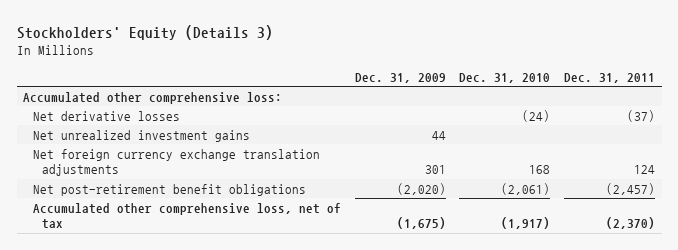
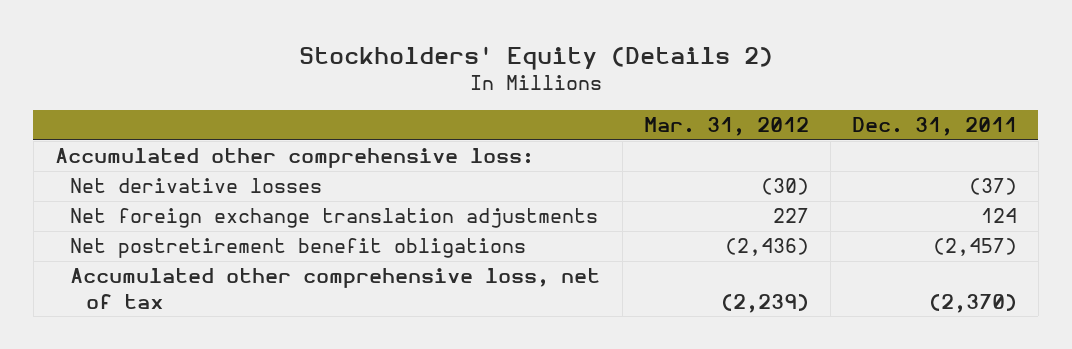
[16,24,273,40] Stockholders' Equity (Details 3) -> [298,45,773,70] Stockholders' Equity (Details 2)
[354,72,446,83] Dec. 31, 2009 -> none
[459,72,551,83] Dec. 31, 2010 -> none
none -> [643,116,809,136] Mar. 31, 2012
[32,129,250,142] Net unrealized investment gains -> none
[32,148,320,177] Net foreign currency exchange translation adjustments -> [70,208,599,229] Net foreign exchange translation adjustments
[32,183,306,196] Net post-retirement benefit obligations -> [70,238,527,259] Net postretirement benefit obligations

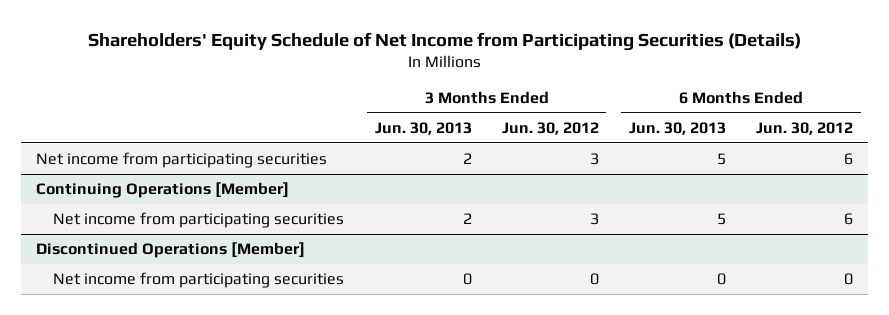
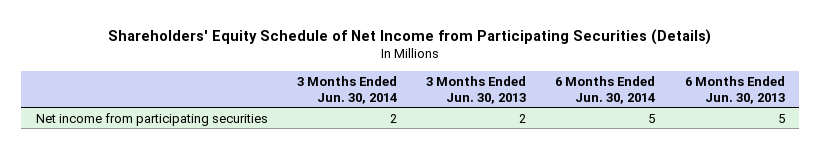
[501,121,599,135] Jun. 30, 2012 -> none
[756,121,854,135] Jun. 30, 2012 -> none
none -> [296,75,397,104] 3 Months Ended Jun. 30, 2014
none -> [555,75,656,104] 6 Months Ended Jun. 30, 2014
[35,182,289,199] Continuing Operations [Member] -> none
[53,212,345,229] Net income from participating securities -> none
[35,242,305,259] Discontinued Operations [Member] -> none
[53,272,345,289] Net income from participating securities -> none

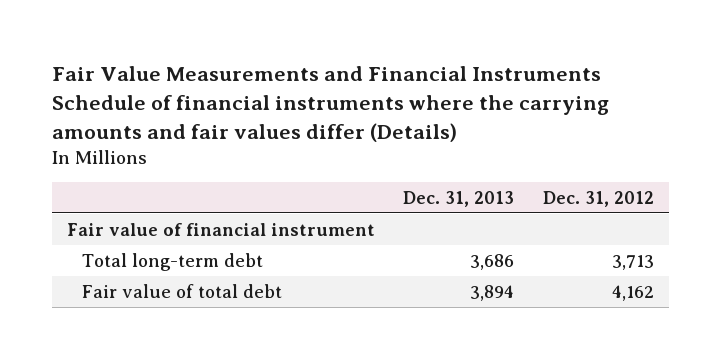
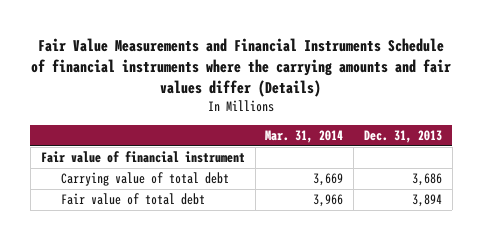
[543,190,655,207] Dec. 31, 2012 -> none
none -> [265,129,344,143] Mar. 31, 2014
[81,252,263,271] Total long-term debt -> [60,172,229,187] Carrying value of total debt

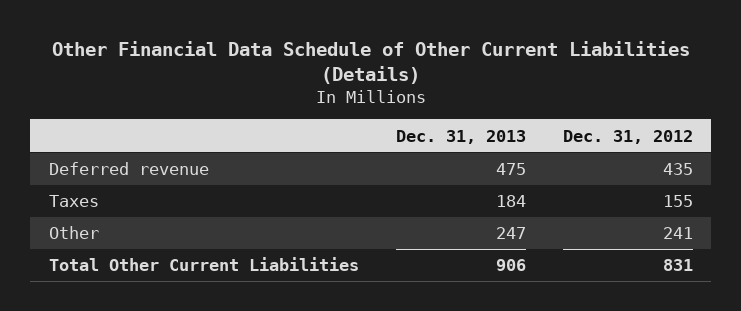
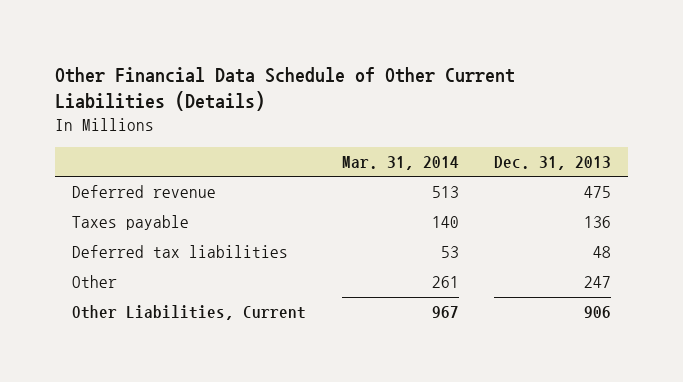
[562,129,693,144] Dec. 31, 2012 -> none
none -> [341,156,459,171] Mar. 31, 2014
[48,195,99,208] Taxes -> [72,215,190,231] Taxes payable
[495,195,526,208] 184 -> [583,216,611,229] 136
none -> [72,245,289,259] Deferred tax liabilities
[48,257,359,272] Total Other Current Liabilities -> [72,305,307,321] Other Liabilities, Current

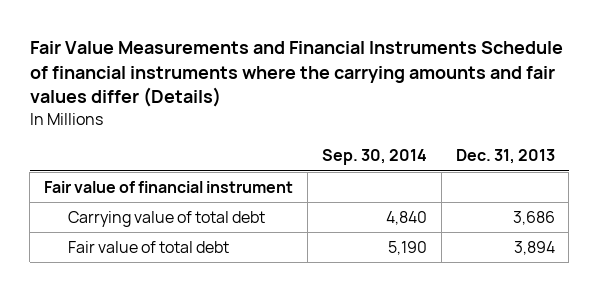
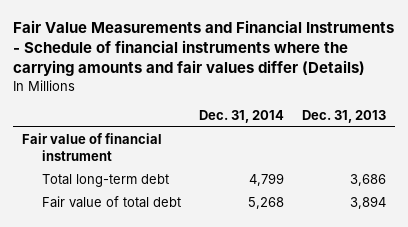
[29,41,563,108] Fair Value Measurements and Financial Instruments Schedule of financial instruments where the carrying amounts and fair values differ (Details) -> [12,20,394,77] Fair Value Measurements and Financial Instruments - Schedule of financial instruments where the carrying amounts and fair values differ (Details)
[321,149,427,166] Sep. 30, 2014 -> none
none -> [199,110,285,124] Dec. 31, 2014
[67,210,265,227] Carrying value of total debt -> [42,174,170,188] Total long-term debt

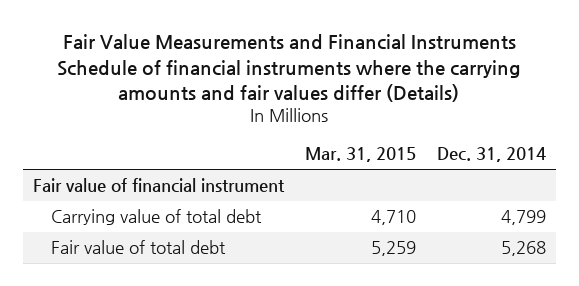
[12,20,394,77] Fair Value Measurements and Financial Instruments - Schedule of financial instruments where the carrying amounts and fair values differ (Details) -> [57,34,522,103] Fair Value Measurements and Financial Instruments Schedule of financial instruments where the carrying amounts and fair values differ (Details)
[302,110,387,124] Dec. 31, 2013 -> none
none -> [304,147,416,163] Mar. 31, 2015
[42,174,170,188] Total long-term debt -> [50,209,262,226] Carrying value of total debt

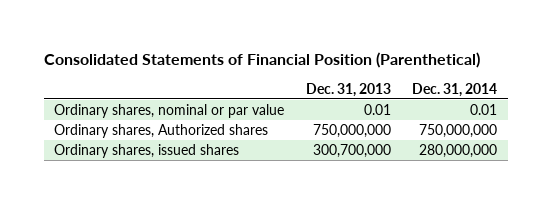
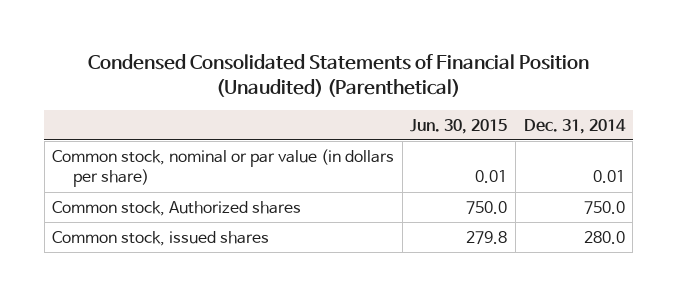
[43,51,480,68] Consolidated Statements of Financial Position (Parenthetical) -> [88,53,590,97] Condensed Consolidated Statements of Financial Position (Unaudited) (Parenthetical)
[305,82,391,97] Dec. 31, 2013 -> none
none -> [410,118,508,134] Jun. 30, 2015
[54,104,285,119] Ordinary shares, nominal or par value -> [52,148,395,188] Common stock, nominal or par value (in dollars per share)
[54,124,269,139] Ordinary shares, Authorized shares -> [52,200,302,216] Common stock, Authorized shares
[419,124,498,139] 750,000,000 -> [583,200,625,214] 750.0
[54,144,240,159] Ordinary shares, issued shares -> [52,230,270,246] Common stock, issued shares
[419,144,498,159] 280,000,000 -> [583,230,625,244] 280.0

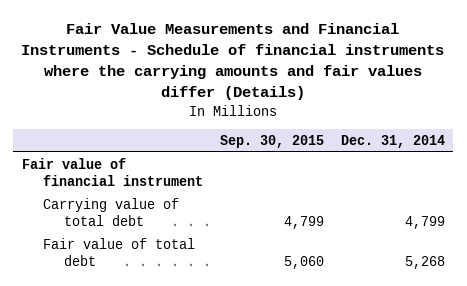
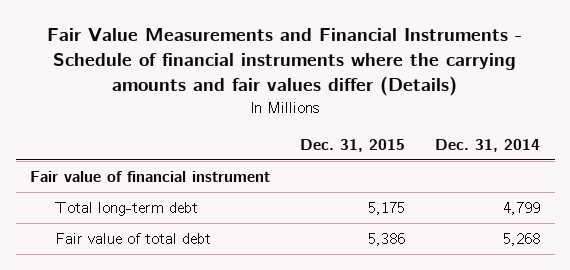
[219,135,324,149] Sep. 30, 2015 -> none
none -> [300,138,406,152] Dec. 31, 2015
[42,197,179,227] Carrying value of total debt -> [54,202,198,217] Total long-term debt

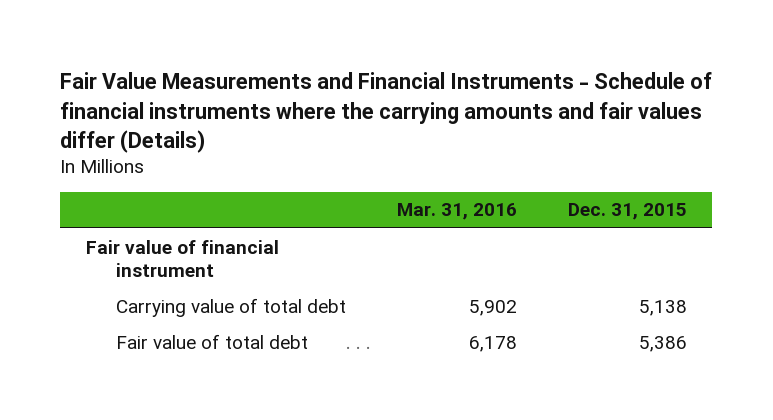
[434,138,540,152] Dec. 31, 2014 -> none
none -> [396,203,517,221] Mar. 31, 2016
[54,202,198,217] Total long-term debt -> [115,297,346,317] Carrying value of total debt
[368,202,406,216] 5,175 -> [638,299,687,316] 5,138

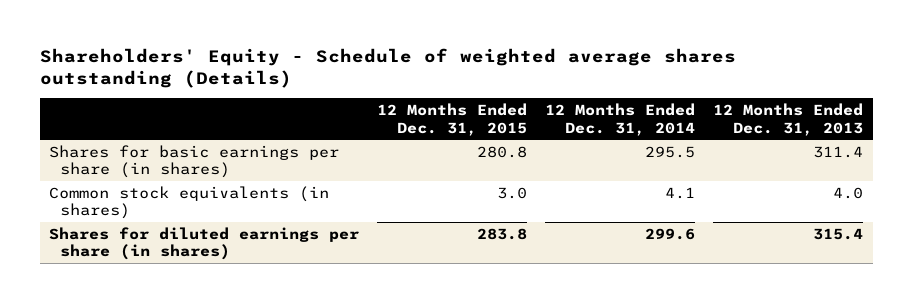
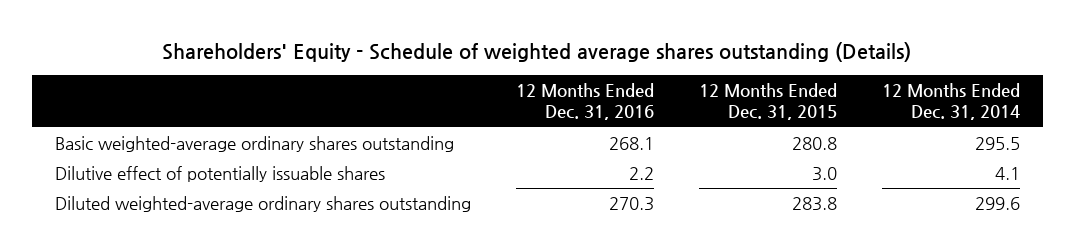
[713,102,864,136] 12 Months Ended Dec. 31, 2013 -> none
none -> [515,83,654,121] 12 Months Ended Dec. 31, 2016
[48,144,339,179] Shares for basic earnings per share (in shares) -> [54,136,454,153] Basic weighted-average ordinary shares outstanding
[48,185,329,220] Common stock equivalents (in shares) -> [54,166,385,183] Dilutive effect of potentially issuable shares
[48,226,359,261] Shares for diluted earnings per share (in shares) -> [54,196,471,213] Diluted weighted-average ordinary shares outstanding

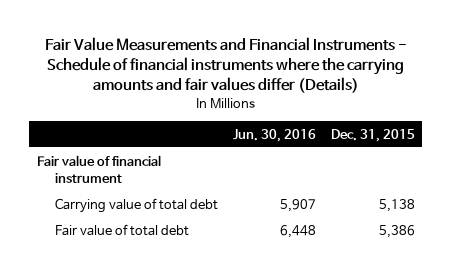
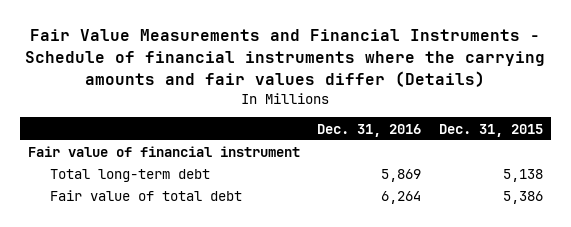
[232,128,316,142] Jun. 30, 2016 -> none
none -> [317,123,422,137] Dec. 31, 2016
[54,197,218,213] Carrying value of total debt -> [49,169,210,183] Total long-term debt

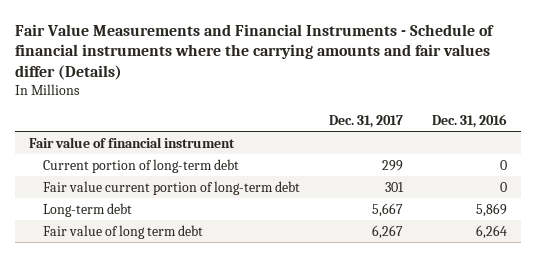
[438,123,543,137] Dec. 31, 2015 -> none
none -> [328,114,403,128] Dec. 31, 2017
none -> [43,158,240,173] Current portion of long-term debt
none -> [43,180,301,195] Fair value current portion of long-term debt
[49,169,210,183] Total long-term debt -> [43,202,133,217] Long-term debt
[49,190,242,202] Fair value of total debt -> [43,224,204,239] Fair value of long term debt

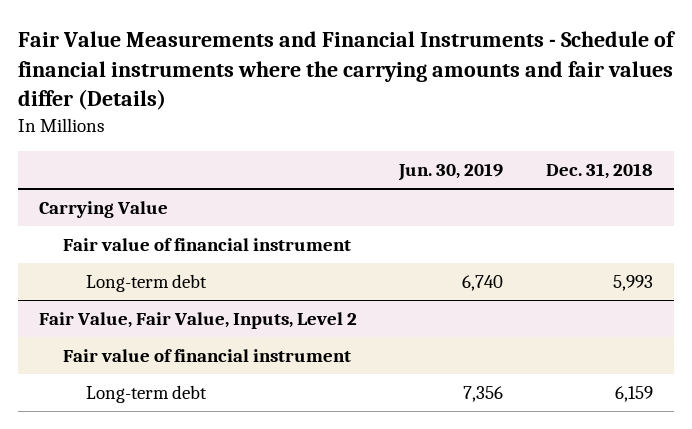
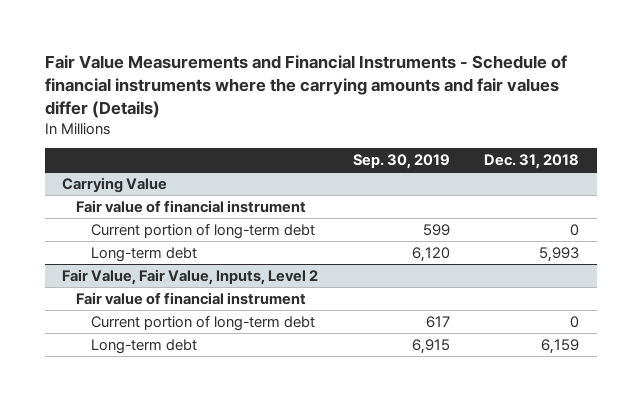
[398,163,504,182] Jun. 30, 2019 -> none
none -> [352,154,450,170] Sep. 30, 2019
none -> [90,222,315,239] Current portion of long-term debt
none -> [90,314,315,331] Current portion of long-term debt

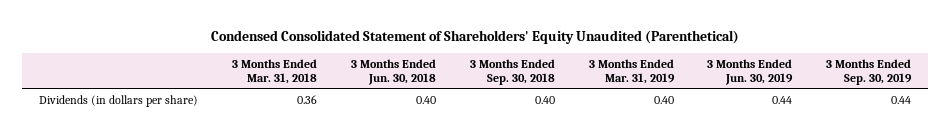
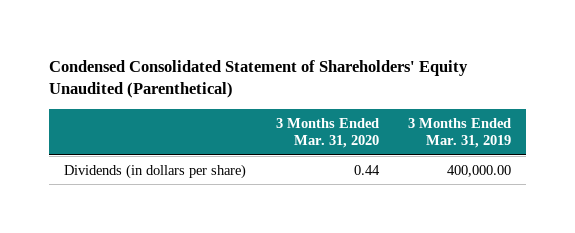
[232,58,318,85] 3 Months Ended Mar. 31, 2018 -> none
[350,58,436,86] 3 Months Ended Jun. 30, 2018 -> none
[469,58,555,86] 3 Months Ended Sep. 30, 2018 -> none
[707,58,794,86] 3 Months Ended Jun. 30, 2019 -> none
[826,58,913,86] 3 Months Ended Sep. 30, 2019 -> none
none -> [275,117,379,149] 3 Months Ended Mar. 31, 2020
[653,95,674,104] 0.40 -> [447,164,512,177] 400,000.00

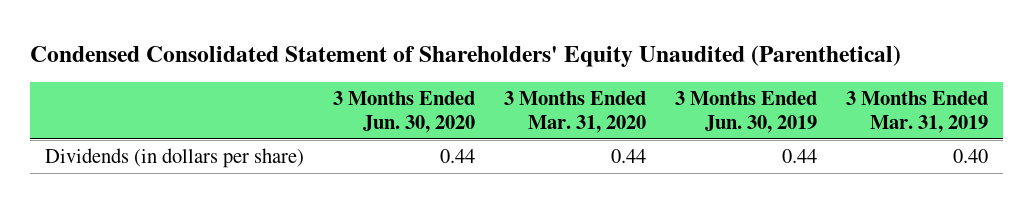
none -> [333,91,476,134] 3 Months Ended Jun. 30, 2020
none -> [675,91,818,134] 3 Months Ended Jun. 30, 2019
[447,164,512,177] 400,000.00 -> [953,148,989,163] 0.40

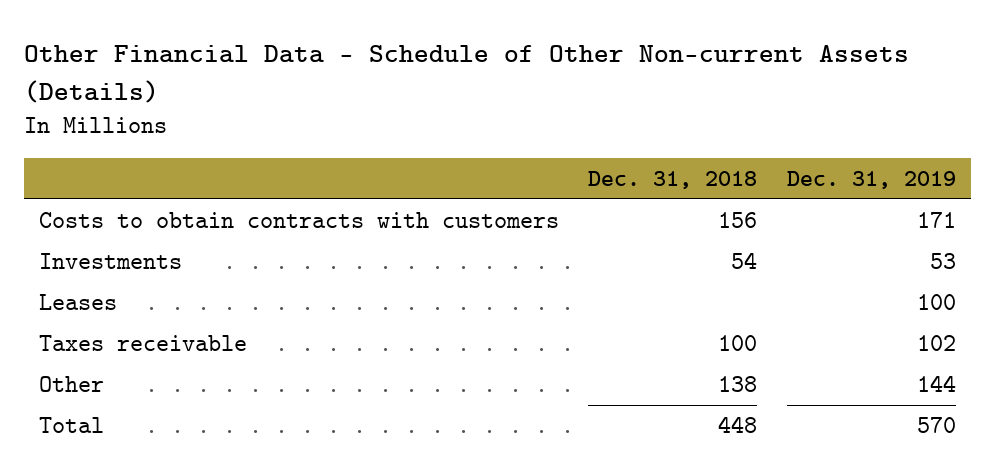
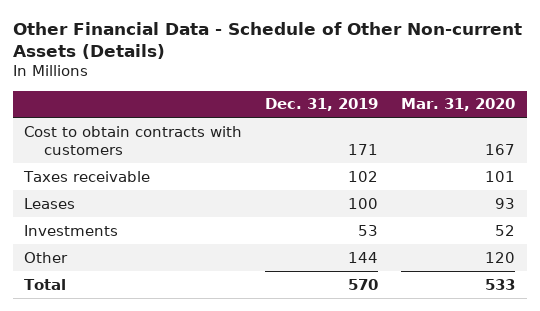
[588,170,758,189] Dec. 31, 2018 -> none
none -> [401,98,516,112] Mar. 31, 2020
[38,212,559,229] Costs to obtain contracts with customers -> [24,125,243,155] Cost to obtain contracts with customers
[38,294,117,311] Leases -> [24,197,76,209] Leases
[38,253,182,270] Investments -> [24,224,119,236] Investments

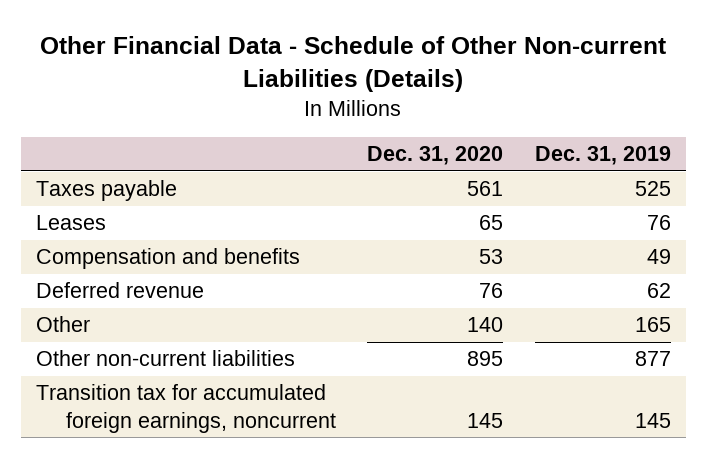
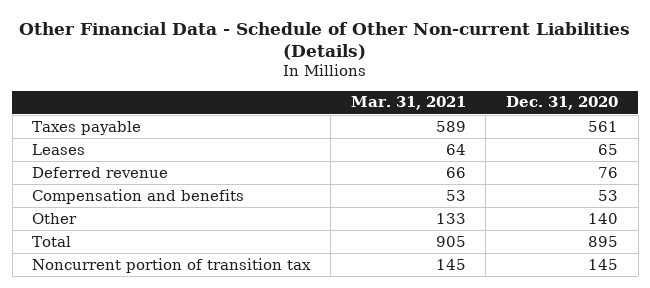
[534,146,671,166] Dec. 31, 2019 -> none
none -> [350,96,466,111] Mar. 31, 2021
[36,248,301,270] Compensation and benefits -> [32,188,245,204] Compensation and benefits
[36,350,296,367] Other non-current liabilities -> [32,235,72,247] Total
[36,384,337,433] Transition tax for accumulated foreign earnings, noncurrent -> [32,257,312,273] Noncurrent portion of transition tax

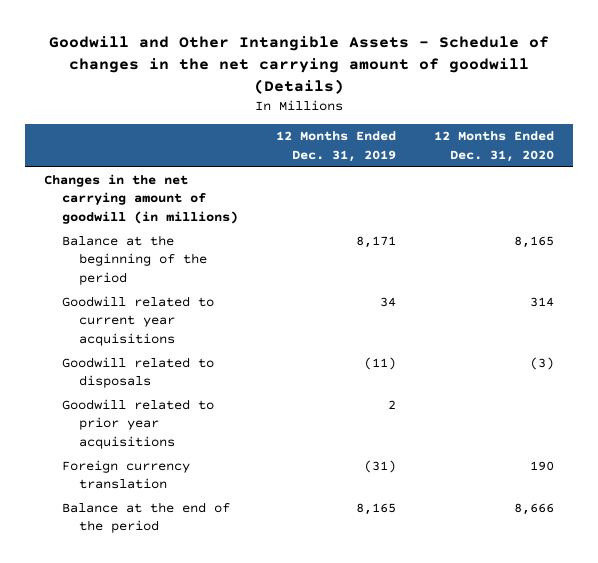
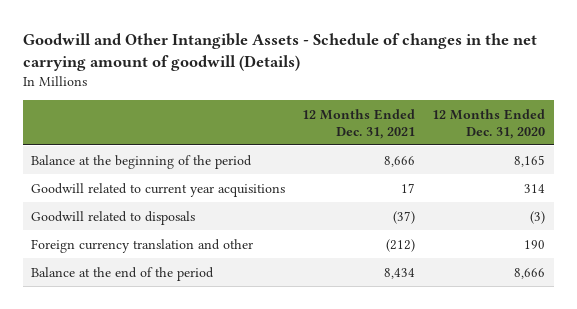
[275,131,396,162] 12 Months Ended Dec. 31, 2019 -> none
none -> [302,108,416,139] 12 Months Ended Dec. 31, 2021
[43,174,238,224] Changes in the net carrying amount of goodwill (in millions) -> none
[61,399,214,449] Goodwill related to prior year acquisitions -> none
[61,460,190,490] Foreign currency translation -> [31,238,254,253] Foreign currency translation and other

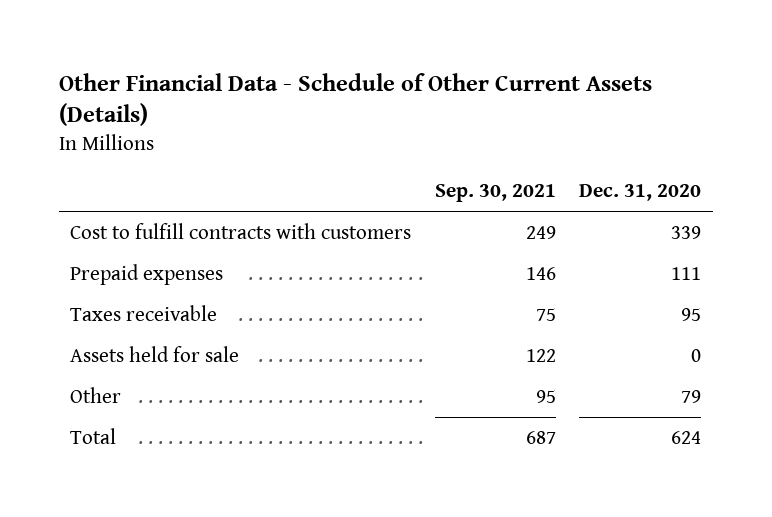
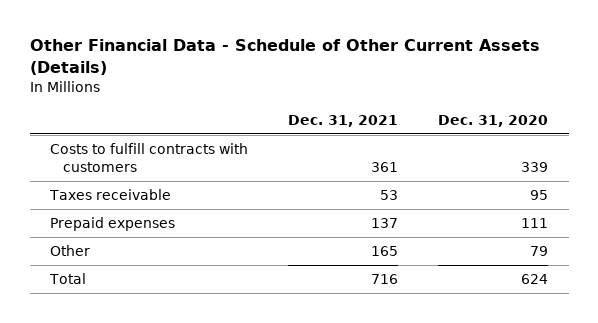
[434,184,556,203] Sep. 30, 2021 -> none
none -> [288,114,399,127] Dec. 31, 2021
[70,222,412,239] Cost to fulfill contracts with customers -> [49,143,248,172] Costs to fulfill contracts with customers
[70,345,240,362] Assets held for sale -> none
[70,263,224,285] Prepaid expenses -> [49,217,175,232] Prepaid expenses

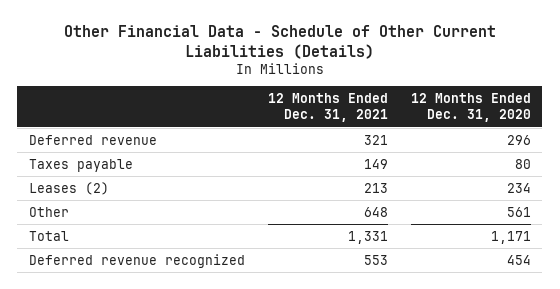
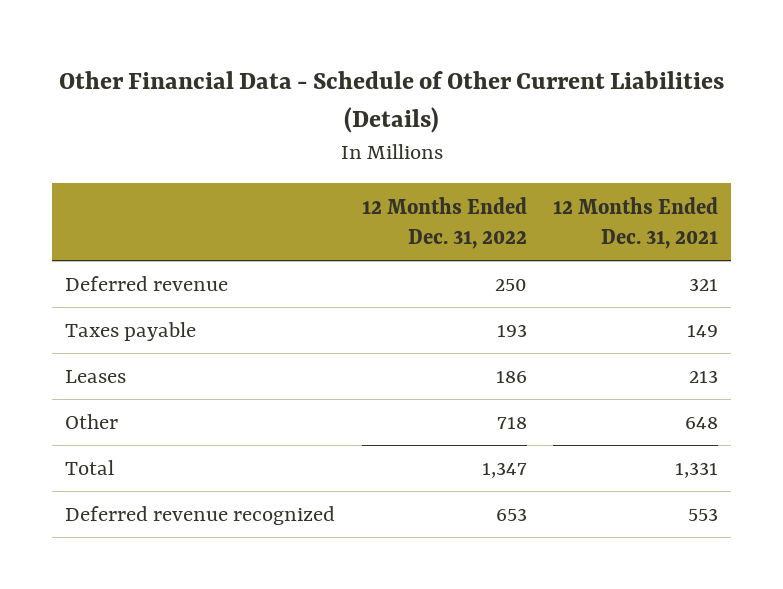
[410,93,531,123] 12 Months Ended Dec. 31, 2020 -> none
none -> [361,196,527,249] 12 Months Ended Dec. 31, 2022
[28,181,109,195] Leases (2) -> [65,370,127,384] Leases

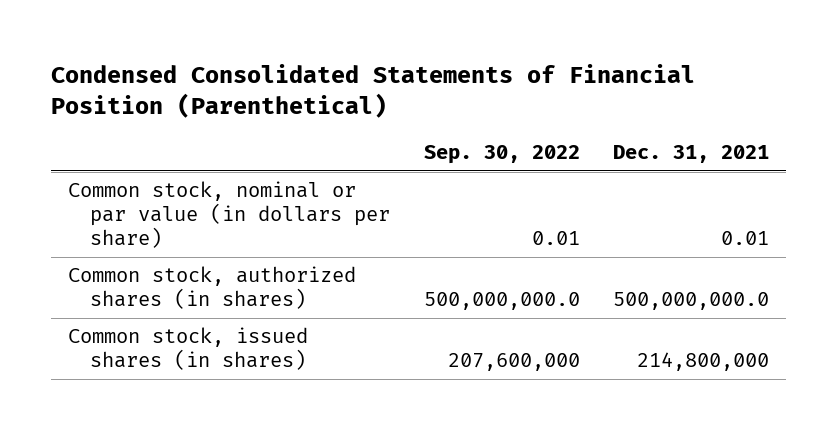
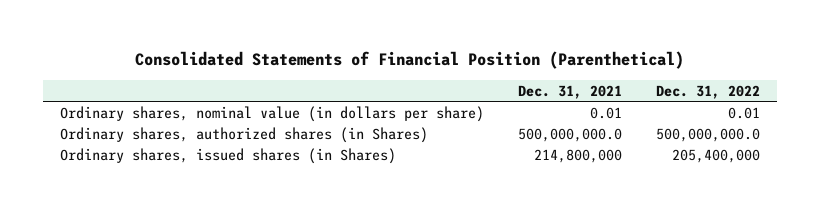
[51,63,696,118] Condensed Consolidated Statements of Financial Position (Parenthetical) -> [134,51,684,70] Consolidated Statements of Financial Position (Parenthetical)
[423,145,580,165] Sep. 30, 2022 -> none
none -> [655,84,760,99] Dec. 31, 2022
[68,181,390,249] Common stock, nominal or par value (in dollars per share) -> [59,105,484,122] Ordinary shares, nominal value (in dollars per share)
[68,266,357,310] Common stock, authorized shares (in shares) -> [59,126,428,143] Ordinary shares, authorized shares (in Shares)
[68,327,309,371] Common stock, issued shares (in shares) -> [59,147,396,164] Ordinary shares, issued shares (in Shares)

